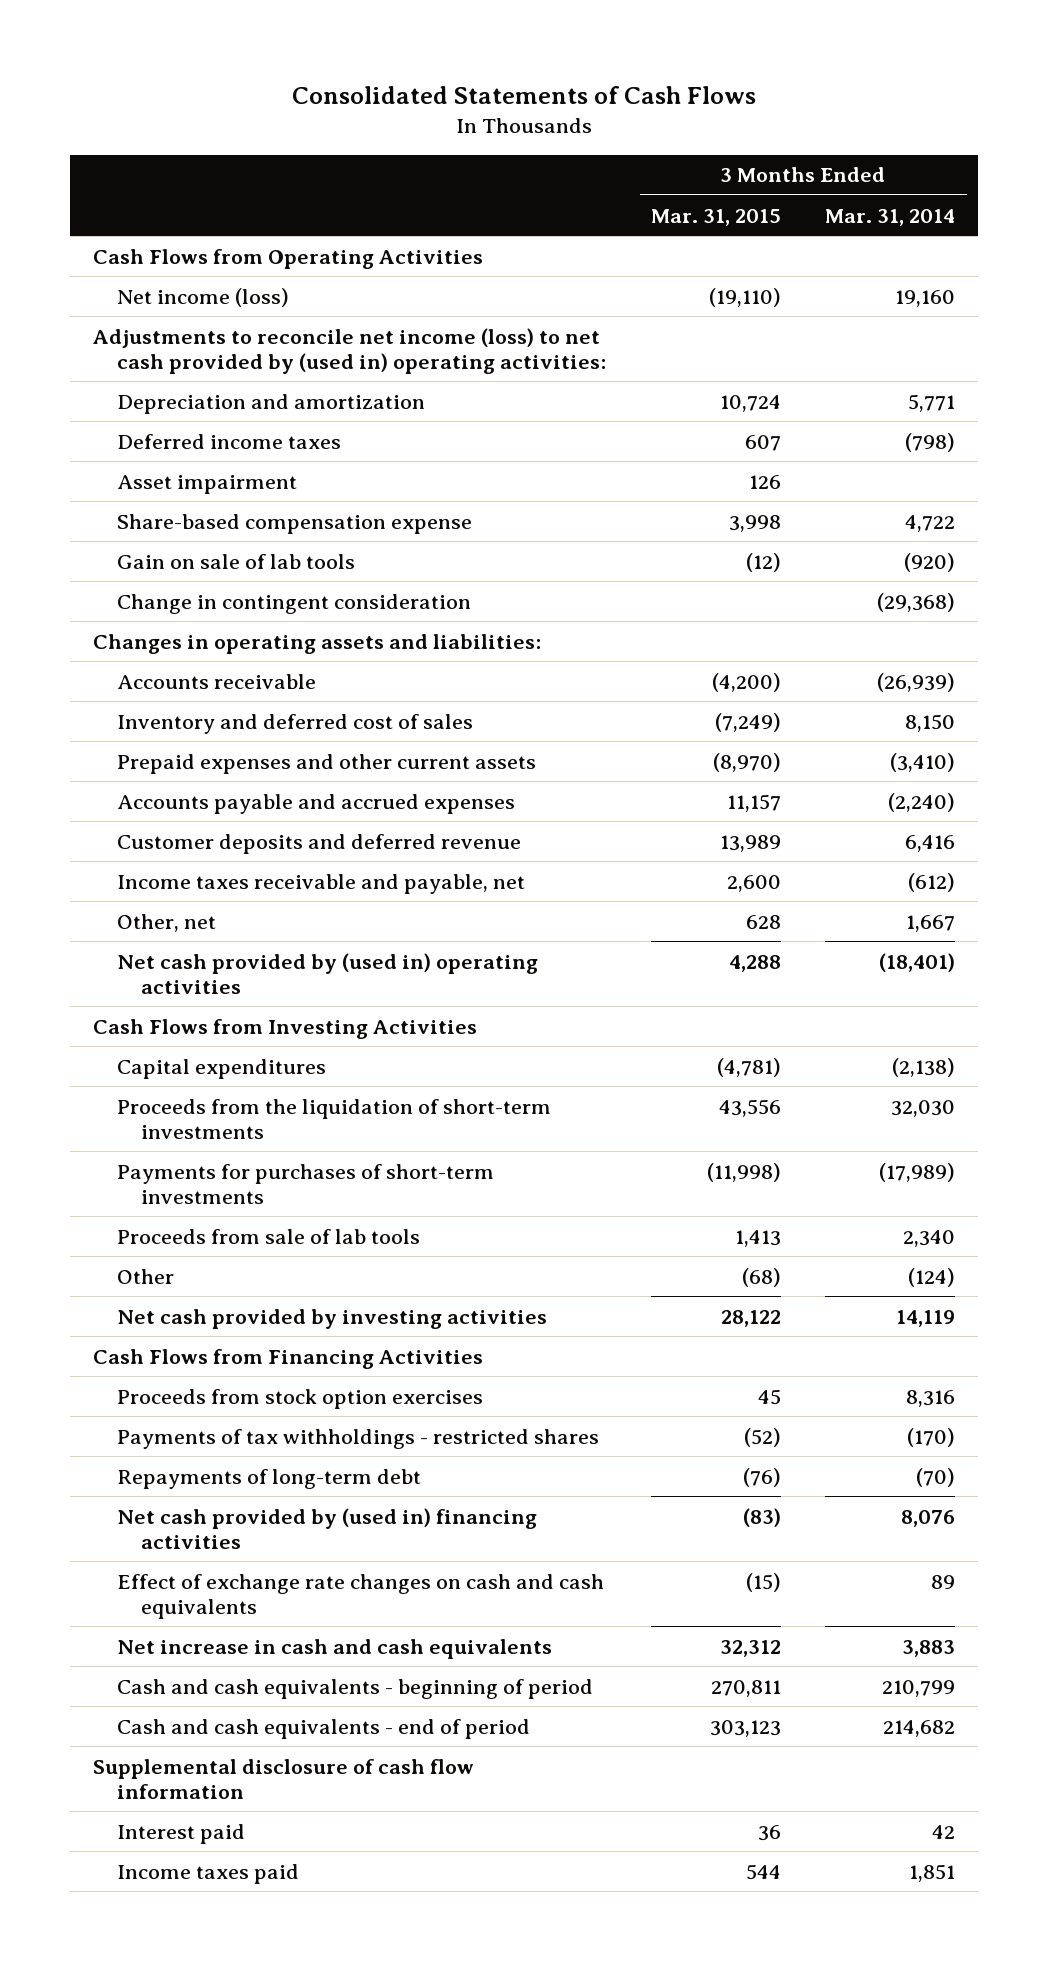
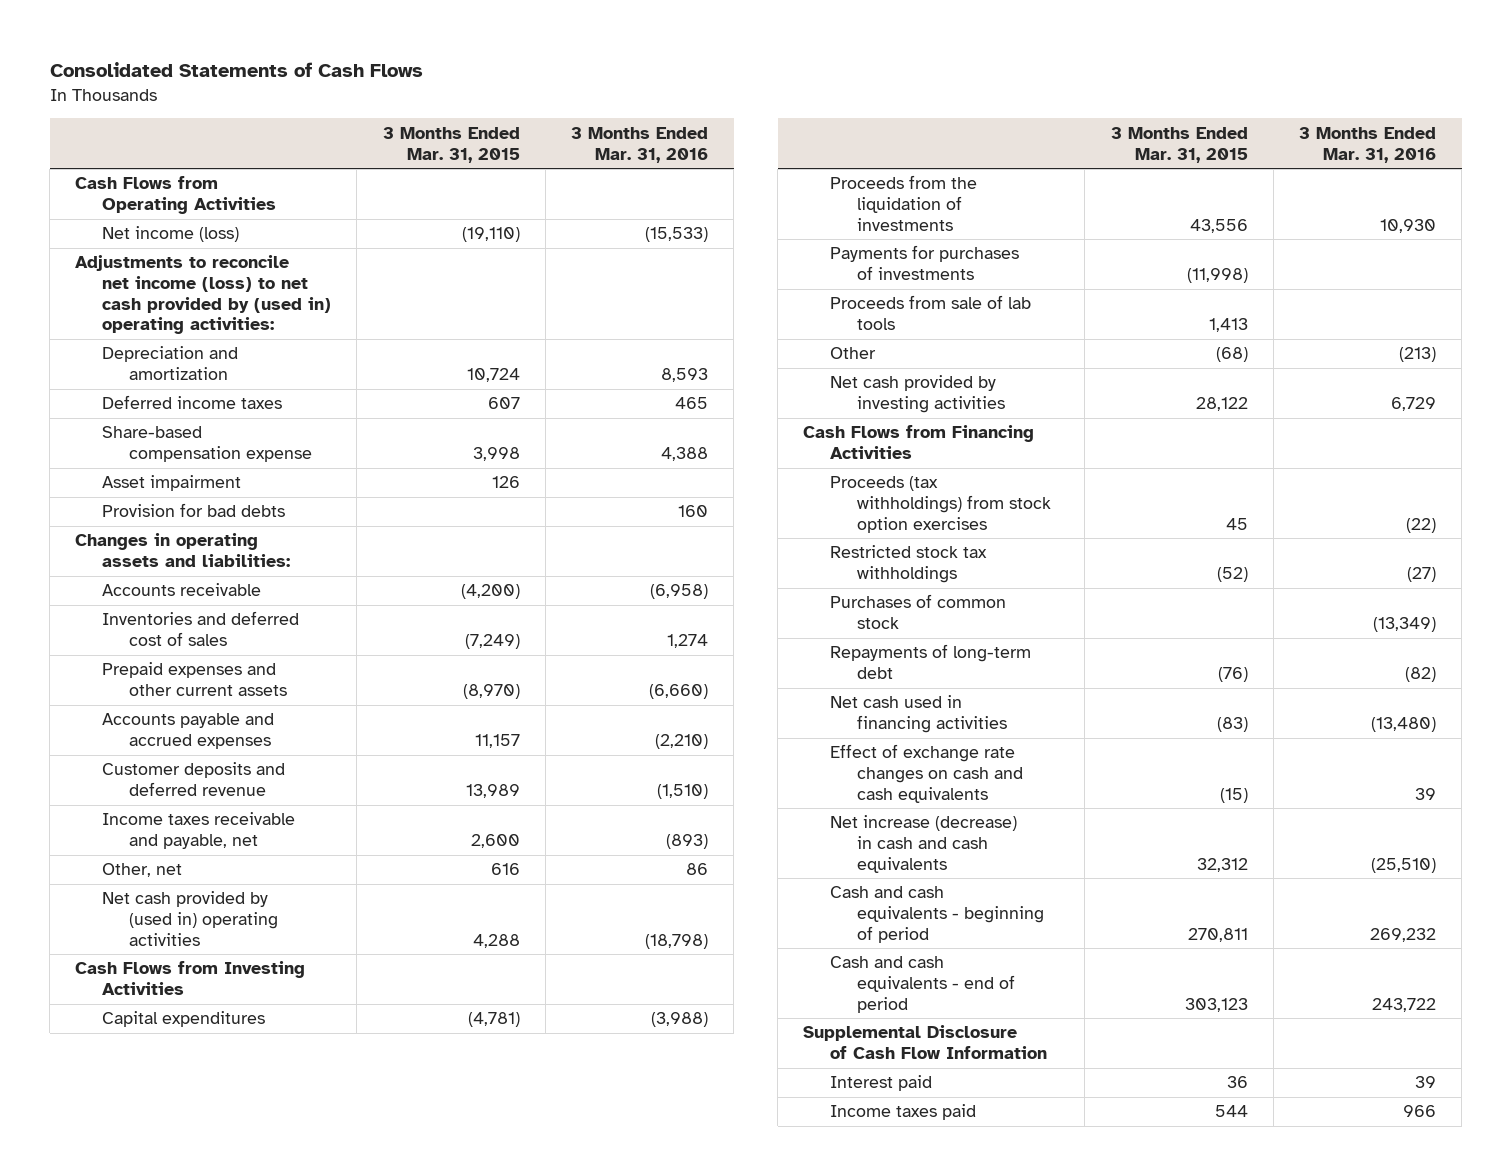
[825,208,956,226] Mar. 31, 2014 -> none
none -> [570,126,708,163] 3 Months Ended Mar. 31, 2016
[116,553,355,569] Gain on sale of lab tools -> none
[116,593,471,614] Change in contingent consideration -> none
[116,474,297,494] Asset impairment -> [102,475,242,492] Asset impairment
none -> [102,503,286,518] Provision for bad debts
[116,713,473,734] Inventory and deferred cost of sales -> [102,611,300,647] Inventories and deferred cost of sales
[745,914,781,929] 628 -> [490,863,520,876] 616
[116,1098,551,1139] Proceeds from the liquidation of short-term investments -> [830,175,978,231] Proceeds from the liquidation of investments
[116,1163,494,1204] Payments for purchases of short-term investments -> [830,245,1020,281] Payments for purchases of investments
[116,1388,483,1409] Proceeds from stock option exercises -> [830,476,1052,533] Proceeds (tax withholdings) from stock option exercises
[116,1428,599,1449] Payments of tax withholdings - restricted shares -> [830,545,988,584] Restricted stock tax withholdings
none -> [830,594,1007,630] Purchases of common stock
[116,1507,537,1549] Net cash provided by (used in) financing activities -> [830,695,1008,734] Net cash used in financing activities
[116,1638,552,1659] Net increase in cash and cash equivalents -> [830,815,1018,873] Net increase (decrease) in cash and cash equivalents
[92,1758,474,1799] Supplemental disclosure of cash flow information -> [803,1025,1048,1060] Supplemental Disclosure of Cash Flow Information

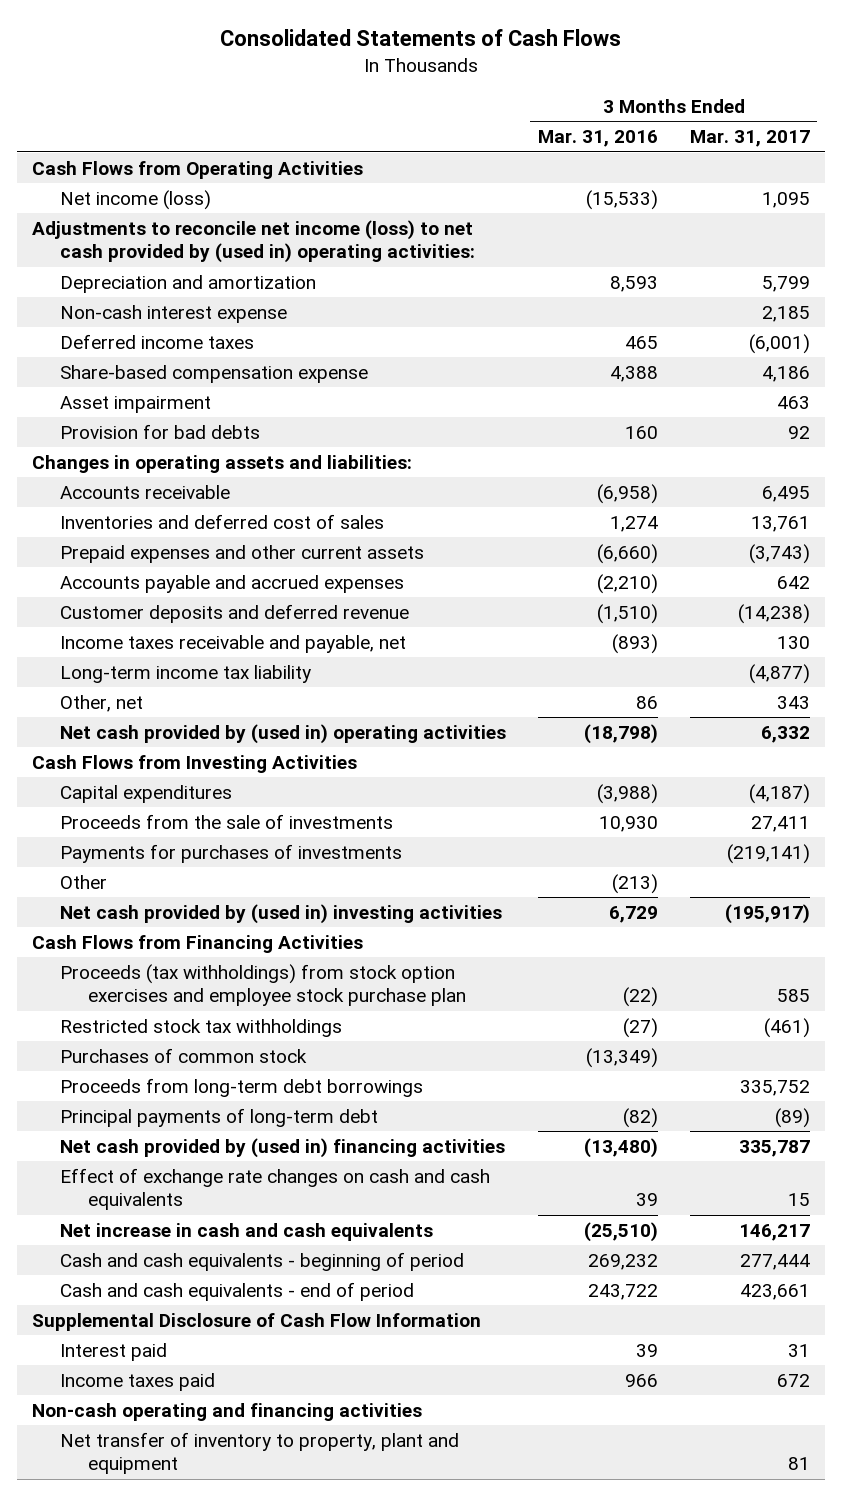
[382,126,520,163] 3 Months Ended Mar. 31, 2015 -> none
none -> [689,130,810,148] Mar. 31, 2017
none -> [60,304,288,323] Non-cash interest expense
none -> [60,664,312,683] Long-term income tax liability
[830,175,978,231] Proceeds from the liquidation of investments -> [60,813,394,829] Proceeds from the sale of investments
[830,295,1032,331] Proceeds from sale of lab tools -> none
[830,375,1006,414] Net cash provided by investing activities -> [60,903,503,924] Net cash provided by (used in) investing activities
[830,476,1052,533] Proceeds (tax withholdings) from stock option exercises -> [60,963,467,1007] Proceeds (tax withholdings) from stock option exercises and employee stock purchase plan
none -> [60,1077,424,1097] Proceeds from long-term debt borrowings
[830,644,1032,680] Repayments of long-term debt -> [60,1107,379,1127] Principal payments of long-term debt
[830,695,1008,734] Net cash used in financing activities -> [60,1137,506,1158] Net cash provided by (used in) financing activities
[830,815,1018,873] Net increase (decrease) in cash and cash equivalents -> [60,1222,434,1241] Net increase in cash and cash equivalents
none -> [32,1402,423,1421] Non-cash operating and financing activities
none -> [60,1431,460,1475] Net transfer of inventory to property, plant and equipment

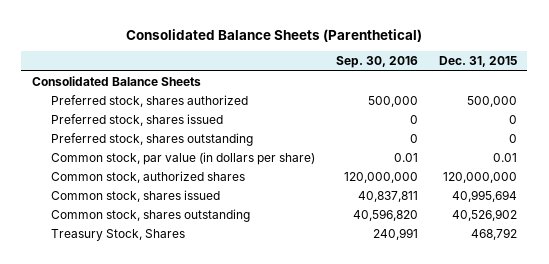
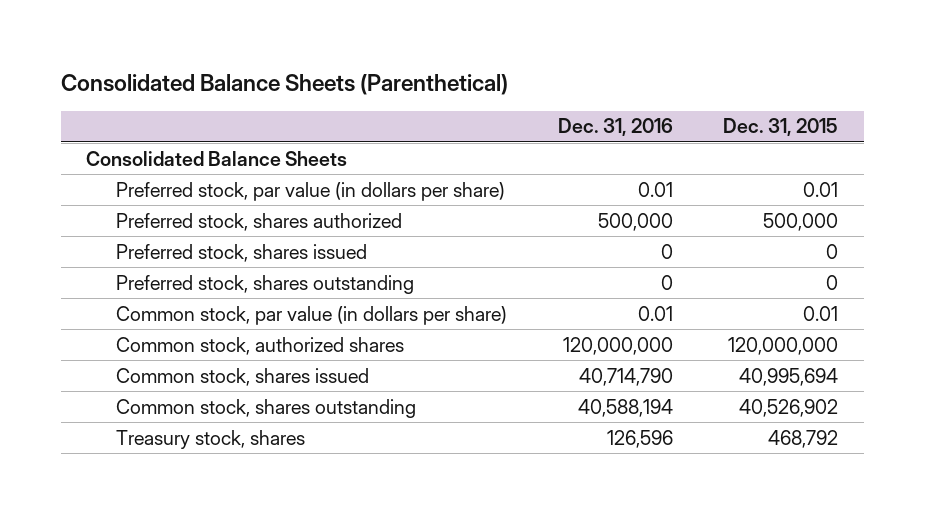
[335,56,418,69] Sep. 30, 2016 -> none
none -> [557,118,673,137] Dec. 31, 2016
none -> [115,181,505,201] Preferred stock, par value (in dollars per share)
[50,228,185,241] Treasury Stock, Shares -> [115,429,305,449] Treasury stock, shares

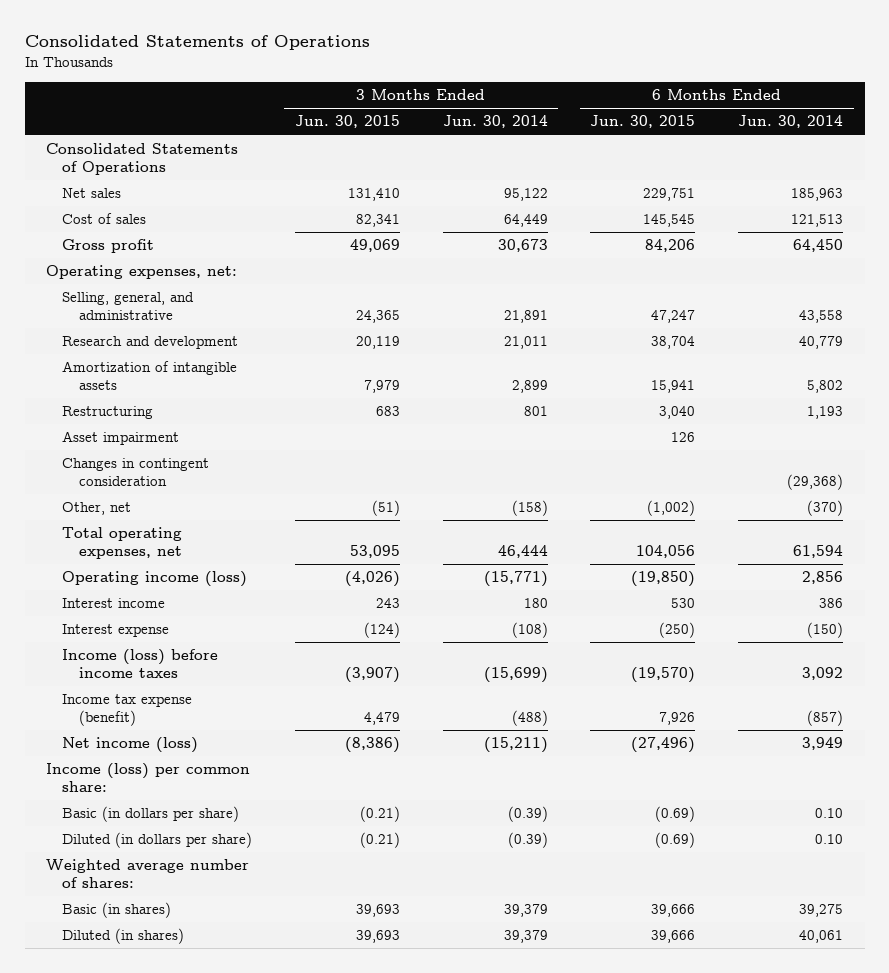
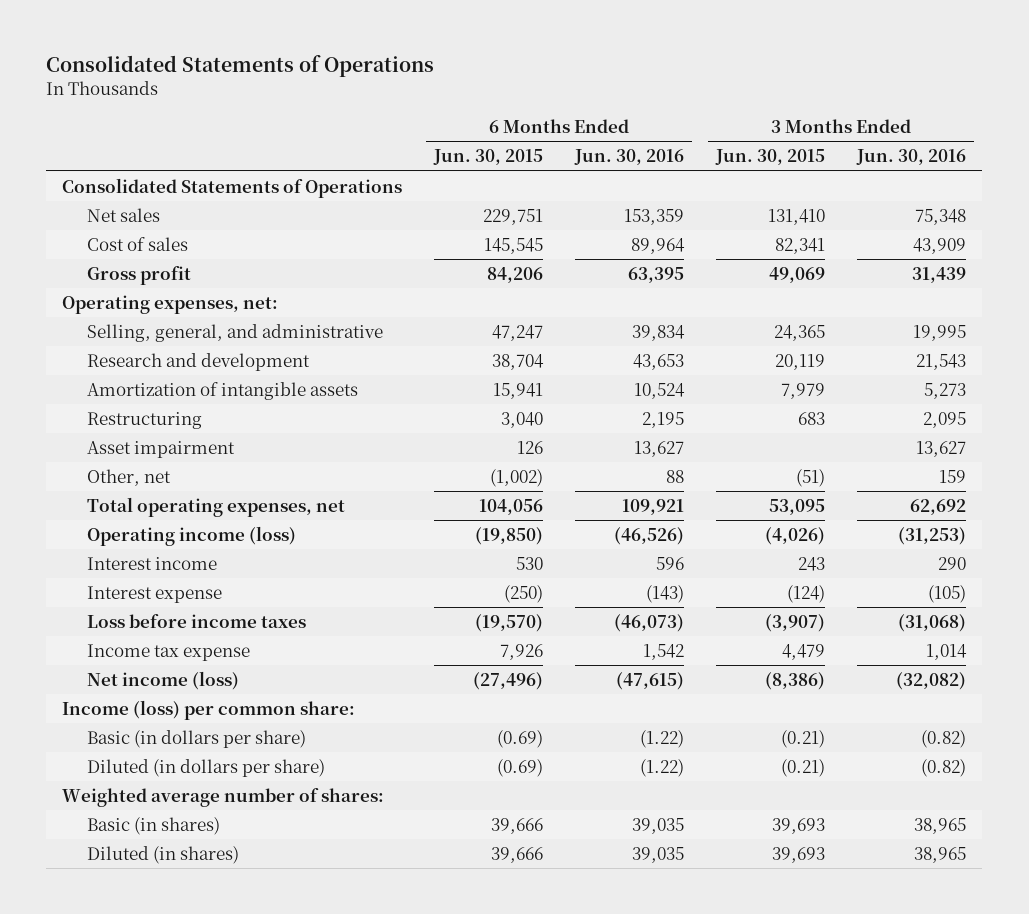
[442,115,548,129] Jun. 30, 2014 -> none
[738,115,844,129] Jun. 30, 2014 -> none
none -> [574,149,685,166] Jun. 30, 2016
none -> [856,149,967,166] Jun. 30, 2016
[62,458,210,486] Changes in contingent consideration -> none
[62,649,219,678] Income (loss) before income taxes -> [86,613,306,628] Loss before income taxes
[62,694,193,726] Income tax expense (benefit) -> [86,643,250,661] Income tax expense

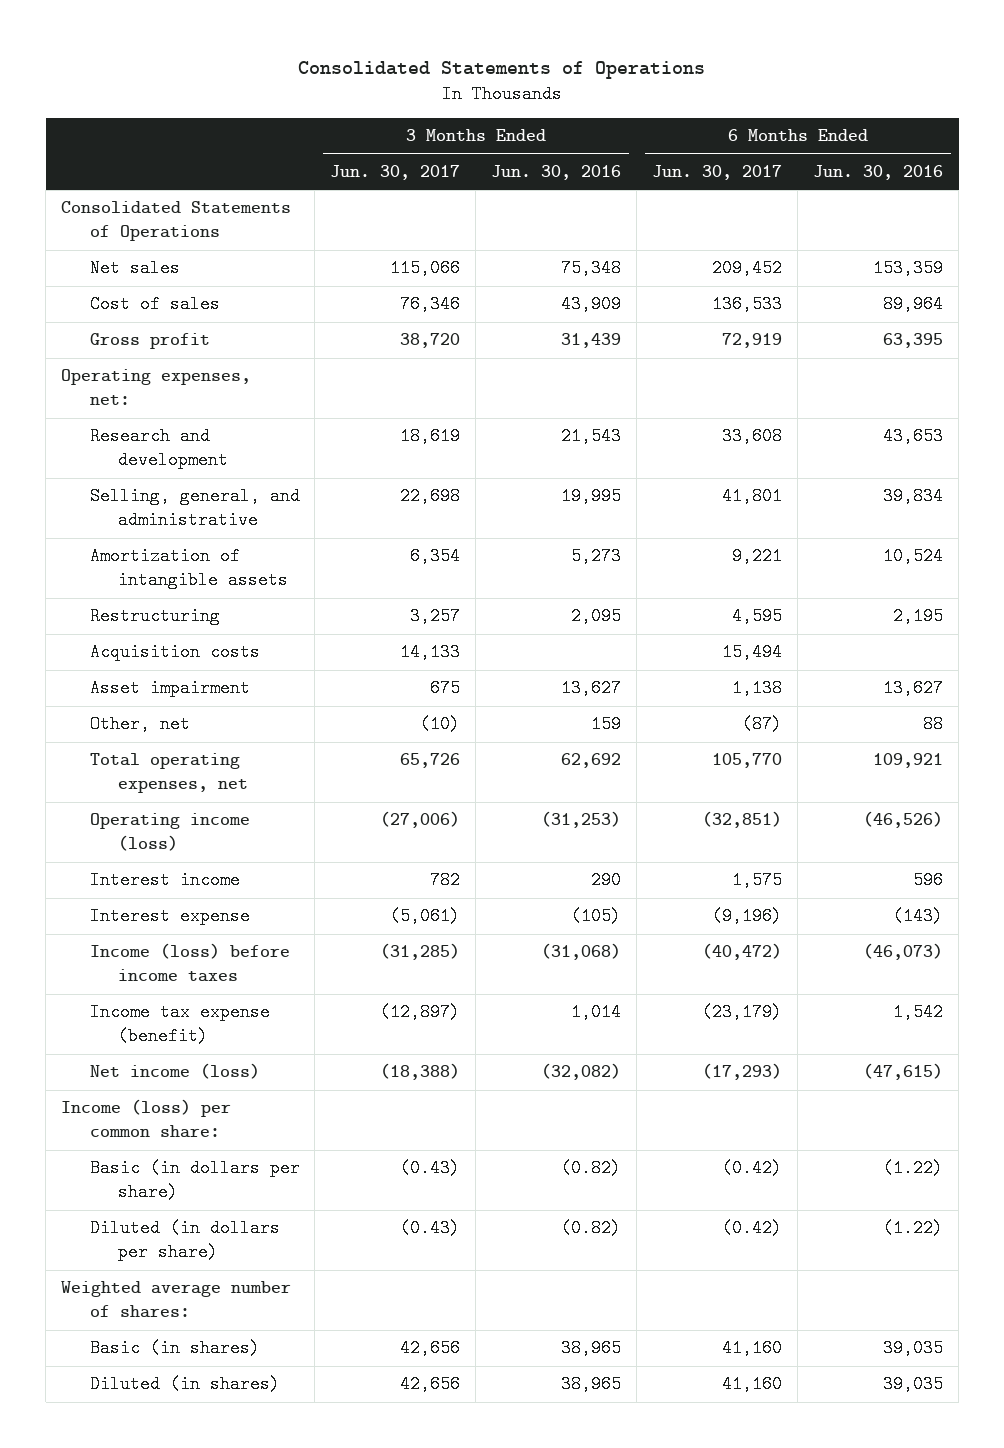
[433,149,544,166] Jun. 30, 2015 -> none
[715,149,826,166] Jun. 30, 2015 -> none
none -> [330,164,461,180] Jun. 30, 2017
none -> [652,164,783,180] Jun. 30, 2017
[86,323,383,342] Selling, general, and administrative -> [89,487,300,530] Selling, general, and administrative
none -> [89,643,260,662] Acquisition costs
[86,613,306,628] Loss before income taxes -> [89,943,290,983] Income (loss) before income taxes
[86,643,250,661] Income tax expense -> [89,1003,270,1046] Income tax expense (benefit)

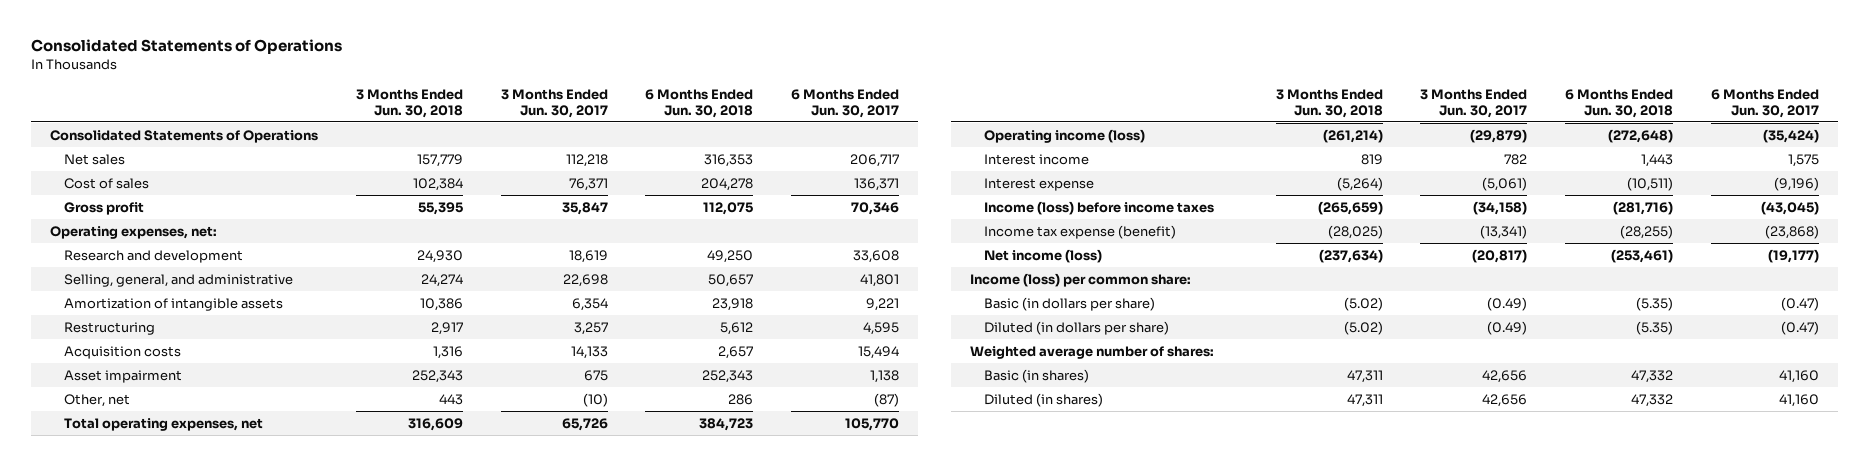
[491,164,622,180] Jun. 30, 2016 -> none
[813,164,944,180] Jun. 30, 2016 -> none
none -> [355,88,463,118] 3 Months Ended Jun. 30, 2018
none -> [645,88,754,118] 6 Months Ended Jun. 30, 2018
[390,259,461,278] 115,066 -> [565,153,608,167] 112,218
[712,259,783,278] 209,452 -> [850,153,900,167] 206,717
[400,295,461,314] 76,346 -> [568,177,608,191] 76,371
[712,295,783,314] 136,533 -> [854,177,900,191] 136,371
[400,333,461,349] 38,720 -> [561,201,608,215] 35,847
[722,333,783,349] 72,919 -> [851,201,900,215] 70,346
[380,811,461,829] (27,006) -> [1470,128,1528,143] (29,879)
[702,811,783,829] (32,851) -> [1763,128,1820,143] (35,424)
[380,943,461,961] (31,285) -> [1473,200,1528,215] (34,158)
[702,943,783,961] (40,472) -> [1761,200,1820,215] (43,045)
[380,1003,461,1022] (12,897) -> [1480,224,1528,239] (13,341)
[702,1003,783,1022] (23,179) -> [1765,224,1820,239] (23,868)
[380,1063,461,1081] (18,388) -> [1472,248,1528,263] (20,817)
[702,1063,783,1081] (17,293) -> [1768,248,1820,263] (19,177)
[400,1159,461,1178] (0.43) -> [1487,296,1528,311] (0.49)
[722,1159,783,1178] (0.42) -> [1781,296,1820,311] (0.47)
[400,1219,461,1238] (0.43) -> [1487,320,1528,335] (0.49)
[722,1219,783,1238] (0.42) -> [1781,320,1820,335] (0.47)

